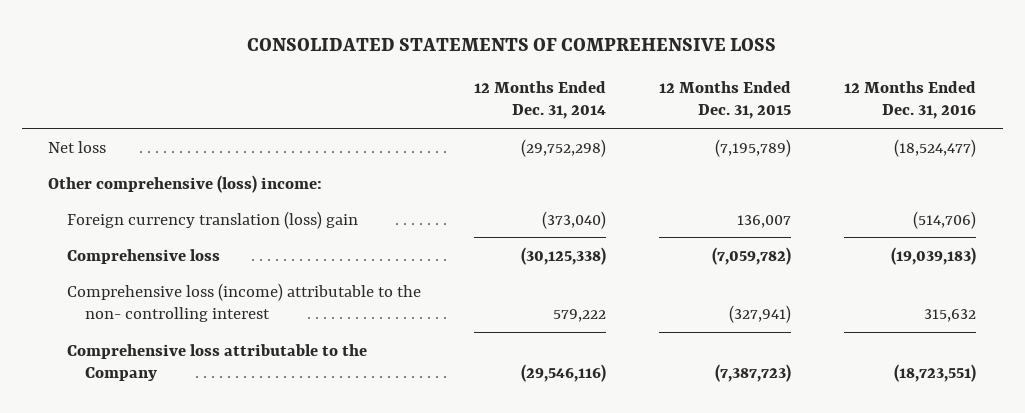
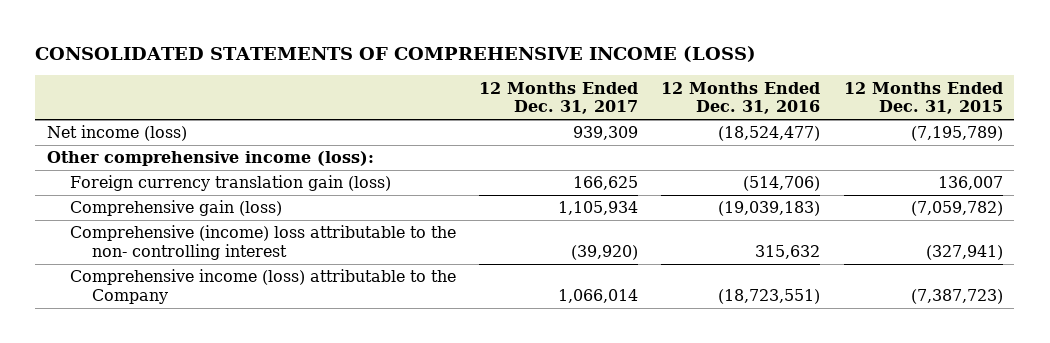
[247,37,777,51] CONSOLIDATED STATEMENTS OF COMPREHENSIVE LOSS -> [35,45,757,62] CONSOLIDATED STATEMENTS OF COMPREHENSIVE INCOME (LOSS)
[473,80,606,120] 12 Months Ended Dec. 31, 2014 -> none
none -> [478,81,638,115] 12 Months Ended Dec. 31, 2017
[48,140,107,153] Net loss -> [46,125,187,142] Net income (loss)
[48,174,323,193] Other comprehensive (loss) income: -> [46,151,374,167] Other comprehensive income (loss):
[66,210,358,229] Foreign currency translation (loss) gain -> [69,175,391,192] Foreign currency translation gain (loss)
[66,248,220,264] Comprehensive loss -> [69,200,282,217] Comprehensive gain (loss)
[66,282,421,322] Comprehensive loss (income) attributable to the non- controlling interest -> [69,225,456,261] Comprehensive (income) loss attributable to the non- controlling interest
[66,343,367,381] Comprehensive loss attributable to the Company -> [69,269,456,305] Comprehensive income (loss) attributable to the Company

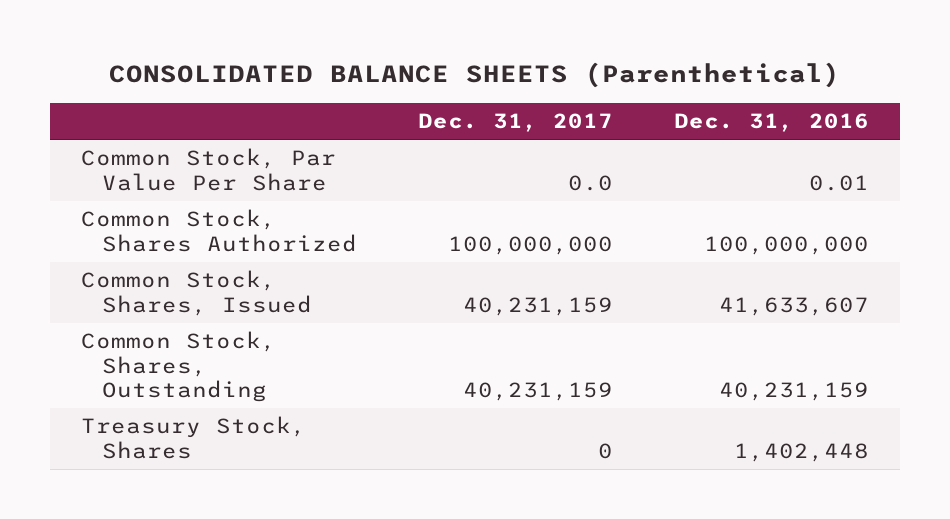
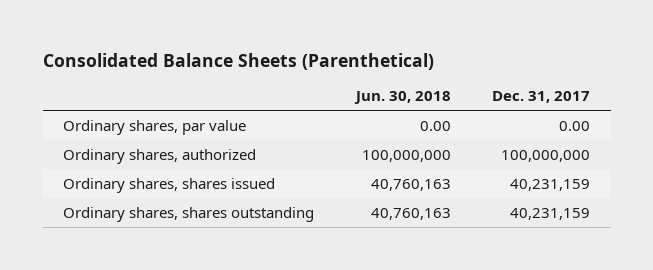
[109,62,841,89] CONSOLIDATED BALANCE SHEETS (Parenthetical) -> [42,52,434,70] Consolidated Balance Sheets (Parenthetical)
[674,113,870,133] Dec. 31, 2016 -> none
none -> [353,91,451,105] Jun. 30, 2018
[81,416,307,459] Treasury Stock, Shares -> none
[81,148,337,191] Common Stock, Par Value Per Share -> [63,119,247,135] Ordinary shares, par value
[567,174,613,191] 0.0 -> [558,120,590,131] 0.00
[81,209,357,252] Common Stock, Shares Authorized -> [63,148,257,164] Ordinary shares, authorized
[81,270,312,316] Common Stock, Shares, Issued -> [63,177,276,193] Ordinary shares, shares issued
[81,331,277,402] Common Stock, Shares, Outstanding -> [63,206,315,222] Ordinary shares, shares outstanding

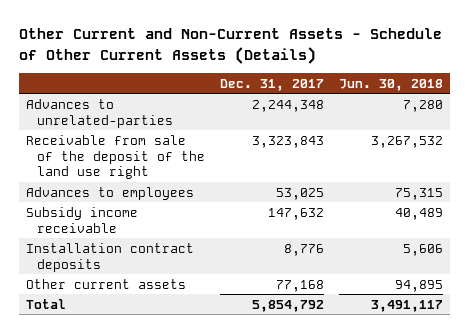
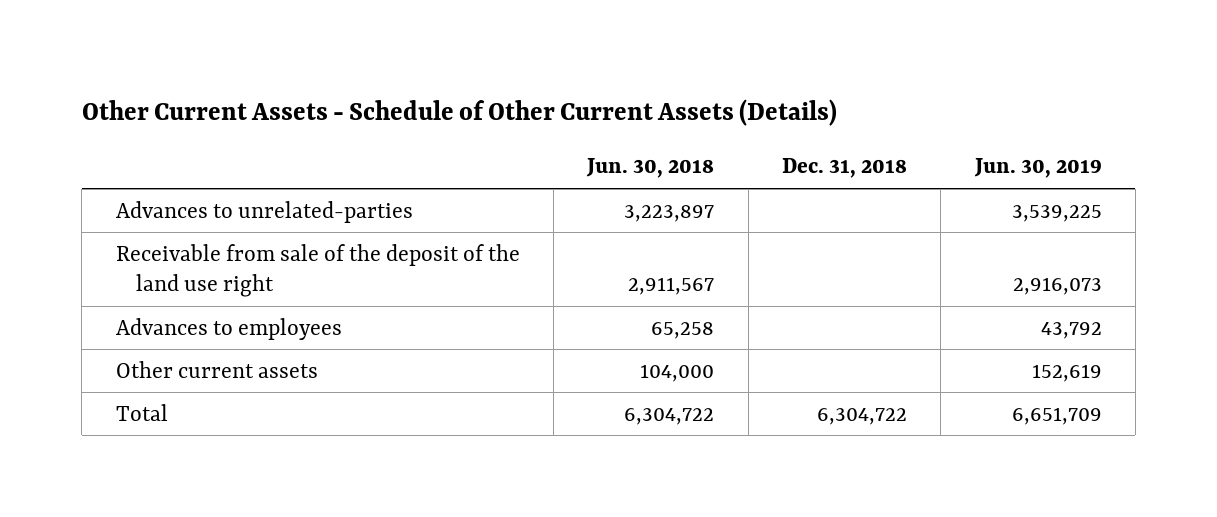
[18,28,442,64] Other Current and Non-Current Assets - Schedule of Other Current Assets (Details) -> [81,98,837,126] Other Current Assets - Schedule of Other Current Assets (Details)
[220,78,325,91] Dec. 31, 2017 -> none
none -> [781,158,907,179] Dec. 31, 2018
none -> [973,158,1102,179] Jun. 30, 2019
[26,206,139,233] Subsidy income receivable -> none
[26,242,195,272] Installation contract deposits -> none
[402,99,443,112] 7,280 -> [624,204,715,222] 3,223,897
[370,135,443,148] 3,267,532 -> [628,276,715,295] 2,911,567
[394,187,443,200] 75,315 -> [651,321,715,339] 65,258
[394,279,443,292] 94,895 -> [640,363,715,382] 104,000
[370,299,443,312] 3,491,117 -> [624,407,715,425] 6,304,722

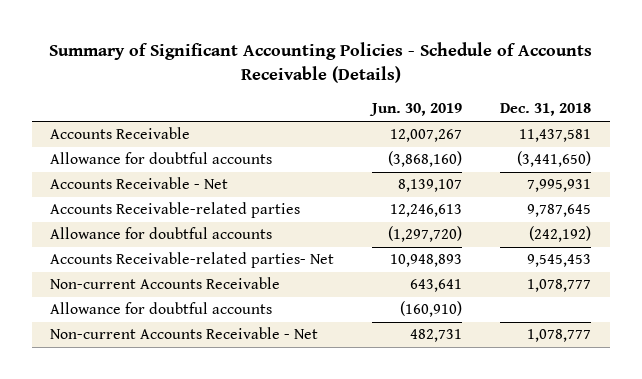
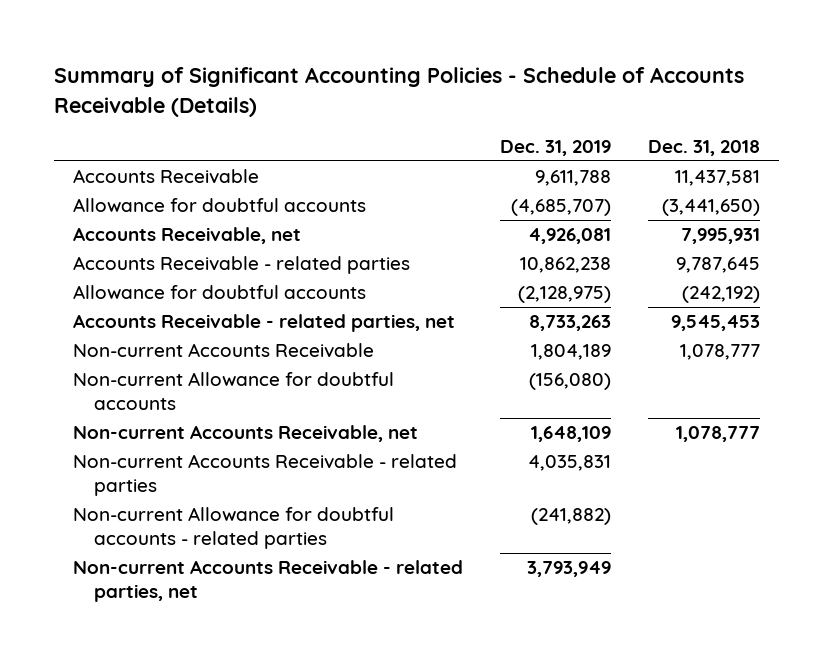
[369,103,463,117] Jun. 30, 2019 -> none
none -> [499,139,611,156] Dec. 31, 2019
[50,177,229,190] Accounts Receivable - Net -> [72,227,301,245] Accounts Receivable, net
[50,202,301,219] Accounts Receivable-related parties -> [72,256,410,275] Accounts Receivable - related parties
[50,252,335,269] Accounts Receivable-related parties- Net -> [72,314,455,333] Accounts Receivable - related parties, net
[50,302,273,315] Allowance for doubtful accounts -> [72,372,394,411] Non-current Allowance for doubtful accounts
[50,327,319,340] Non-current Accounts Receivable - Net -> [72,425,418,443] Non-current Accounts Receivable, net
none -> [72,454,457,497] Non-current Accounts Receivable - related parties
none -> [72,507,394,550] Non-current Allowance for doubtful accounts - related parties
none -> [72,560,463,603] Non-current Accounts Receivable - related parties, net

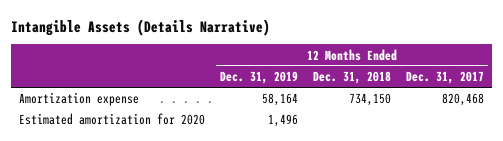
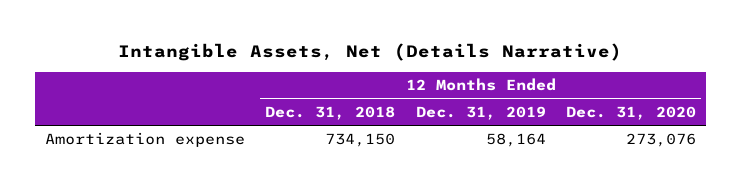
[11,18,271,36] Intangible Assets (Details Narrative) -> [118,43,623,62] Intangible Assets, Net (Details Narrative)
[406,70,485,84] Dec. 31, 2017 -> none
none -> [565,106,696,121] Dec. 31, 2020
[18,113,205,126] Estimated amortization for 2020 -> none

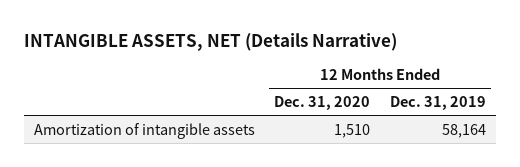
[118,43,623,62] Intangible Assets, Net (Details Narrative) -> [23,32,397,51] INTANGIBLE ASSETS, NET (Details Narrative)
[265,106,396,121] Dec. 31, 2018 -> none
[45,132,246,148] Amortization expense -> [33,122,255,139] Amortization of intangible assets
[625,133,696,148] 273,076 -> [334,123,371,138] 1,510

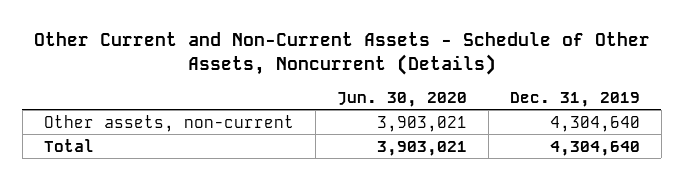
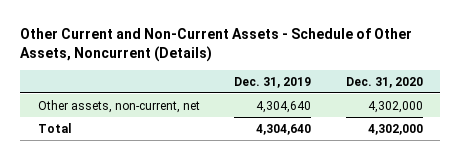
[336,91,467,107] Jun. 30, 2020 -> none
none -> [345,76,423,88] Dec. 31, 2020
[43,114,294,132] Other assets, non-current -> [37,99,200,113] Other assets, non-current, net

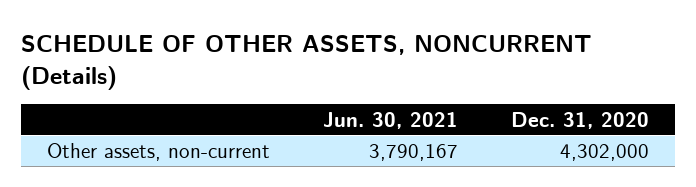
[20,28,413,62] Other Current and Non-Current Assets - Schedule of Other Assets, Noncurrent (Details) -> [20,35,592,91] SCHEDULE OF OTHER ASSETS, NONCURRENT (Details)
[234,76,312,88] Dec. 31, 2019 -> none
none -> [322,111,458,129] Jun. 30, 2021
[37,99,200,113] Other assets, non-current, net -> none
[37,122,71,133] Total -> [47,143,271,162] Other assets, non-current

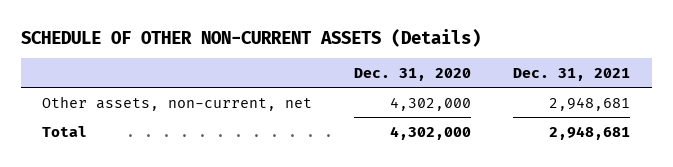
[20,35,592,91] SCHEDULE OF OTHER ASSETS, NONCURRENT (Details) -> [21,28,482,47] SCHEDULE OF OTHER NON-CURRENT ASSETS (Details)
[322,111,458,129] Jun. 30, 2021 -> none
none -> [513,68,631,82] Dec. 31, 2021
none -> [42,95,313,111] Other assets, non-current, net
[47,143,271,162] Other assets, non-current -> [42,125,88,137] Total

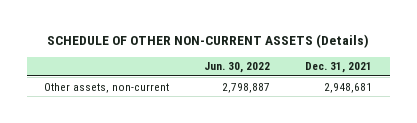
[354,68,472,82] Dec. 31, 2020 -> none
none -> [204,62,271,74] Jun. 30, 2022
[42,95,313,111] Other assets, non-current, net -> none
[42,125,88,137] Total -> [44,82,170,93] Other assets, non-current

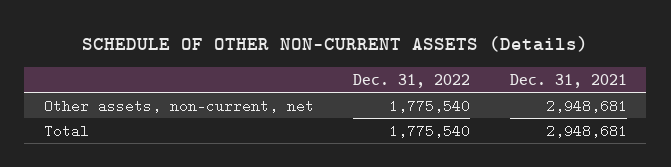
[204,62,271,74] Jun. 30, 2022 -> none
none -> [353,73,471,88] Dec. 31, 2022
none -> [43,98,314,113] Other assets, non-current, net
[44,82,170,93] Other assets, non-current -> [43,123,89,138] Total

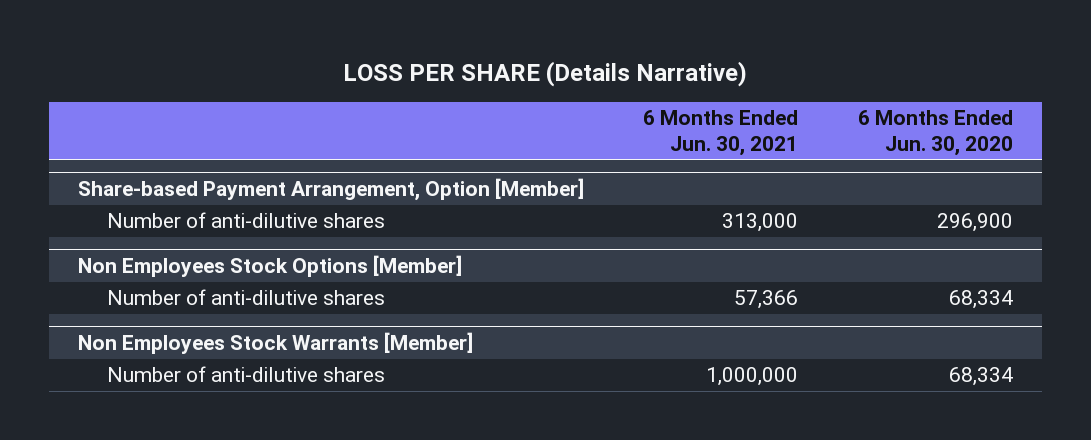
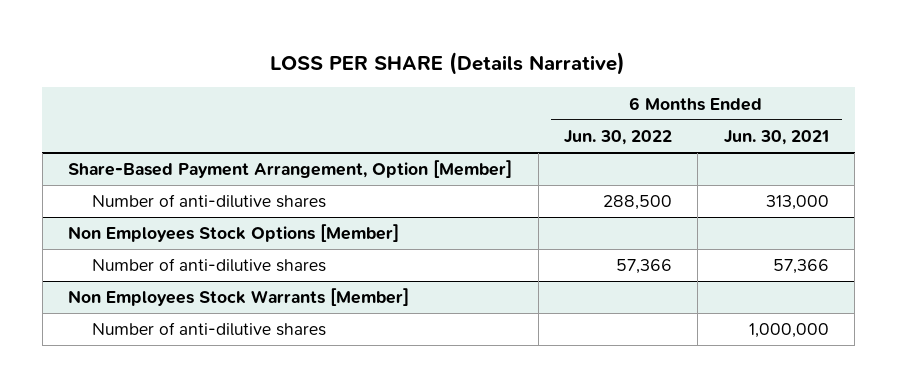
[857,110,1013,156] 6 Months Ended Jun. 30, 2020 -> none
none -> [563,130,672,146] Jun. 30, 2022
[78,178,585,202] Share-based Payment Arrangement, Option [Member] -> [68,160,513,179] Share-Based Payment Arrangement, Option [Member]

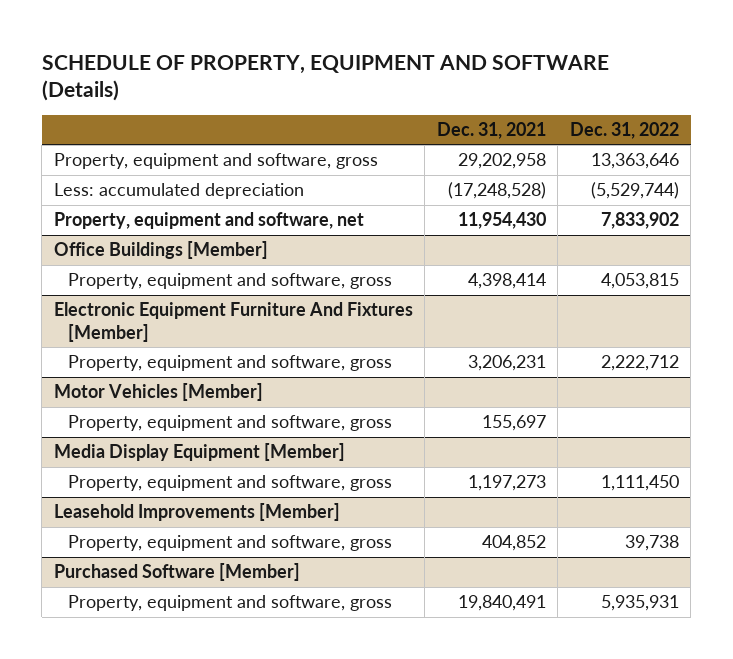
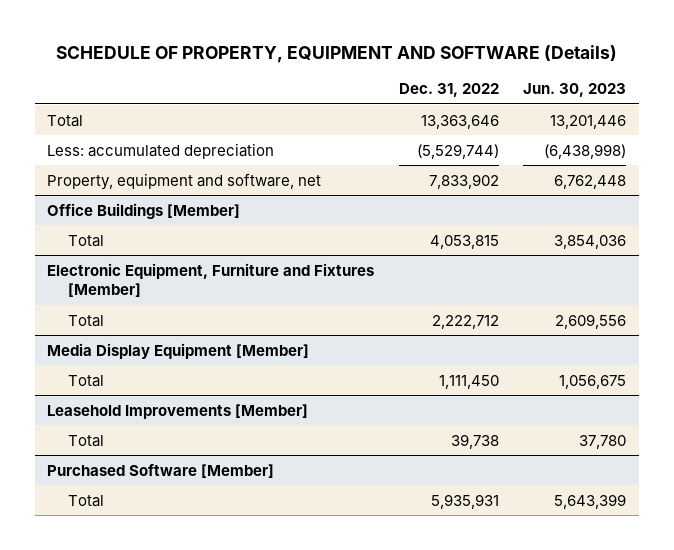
[436,121,546,139] Dec. 31, 2021 -> none
none -> [523,83,627,98] Jun. 30, 2023
[53,153,378,170] Property, equipment and software, gross -> [47,114,84,127] Total
[53,383,263,402] Motor Vehicles [Member] -> none
[68,415,393,432] Property, equipment and software, gross -> none
[68,273,393,290] Property, equipment and software, gross -> [68,234,105,247] Total
[53,302,413,342] Electronic Equipment Furniture And Fixtures [Member] -> [47,262,375,298] Electronic Equipment, Furniture and Fixtures [Member]
[68,355,393,372] Property, equipment and software, gross -> [68,314,105,327] Total
[68,475,393,492] Property, equipment and software, gross -> [68,374,105,387] Total
[68,535,393,552] Property, equipment and software, gross -> [68,434,105,447] Total
[68,595,393,612] Property, equipment and software, gross -> [68,494,105,507] Total

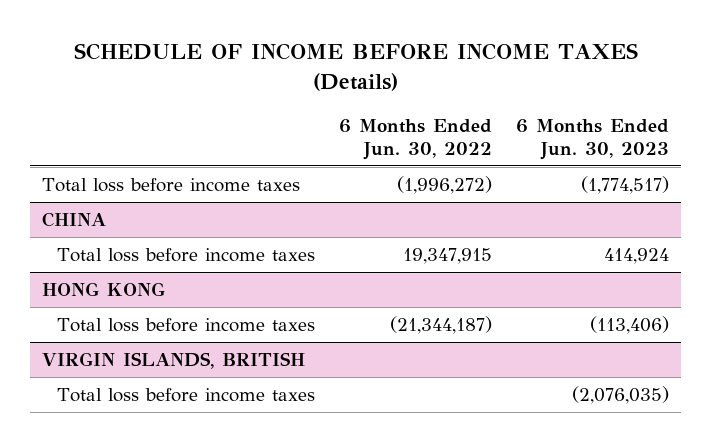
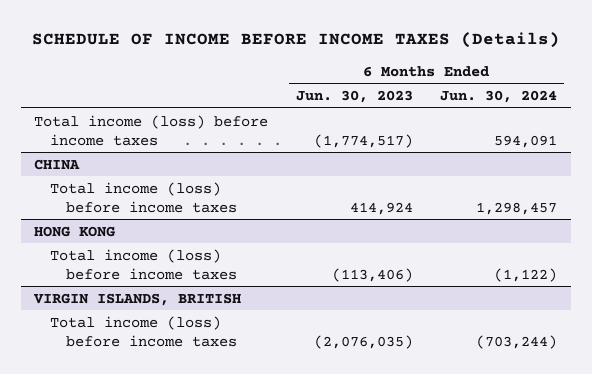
[339,118,493,160] 6 Months Ended Jun. 30, 2022 -> none
none -> [440,90,558,104] Jun. 30, 2024
[41,178,300,193] Total loss before income taxes -> [34,114,269,146] Total income (loss) before income taxes
[57,248,316,263] Total loss before income taxes -> [50,181,237,213] Total income (loss) before income taxes
[57,318,316,333] Total loss before income taxes -> [50,248,237,280] Total income (loss) before income taxes
[57,388,316,403] Total loss before income taxes -> [50,315,237,347] Total income (loss) before income taxes

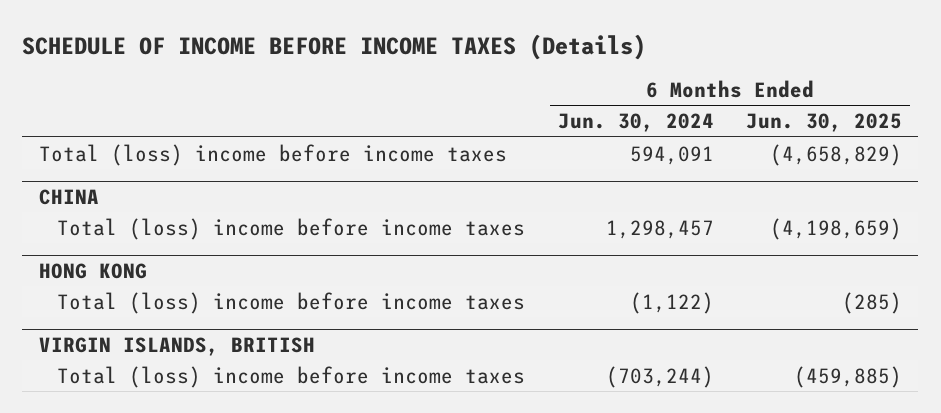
[295,90,413,104] Jun. 30, 2023 -> none
none -> [746,113,903,133] Jun. 30, 2025
[34,114,269,146] Total income (loss) before income taxes -> [38,143,507,166] Total (loss) income before income taxes
[50,181,237,213] Total income (loss) before income taxes -> [57,217,526,240] Total (loss) income before income taxes
[50,248,237,280] Total income (loss) before income taxes -> [57,291,526,314] Total (loss) income before income taxes
[50,315,237,347] Total income (loss) before income taxes -> [57,365,526,388] Total (loss) income before income taxes

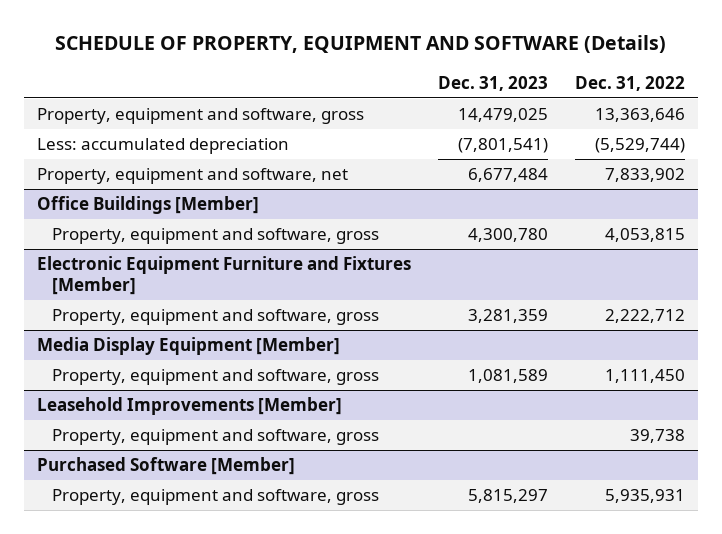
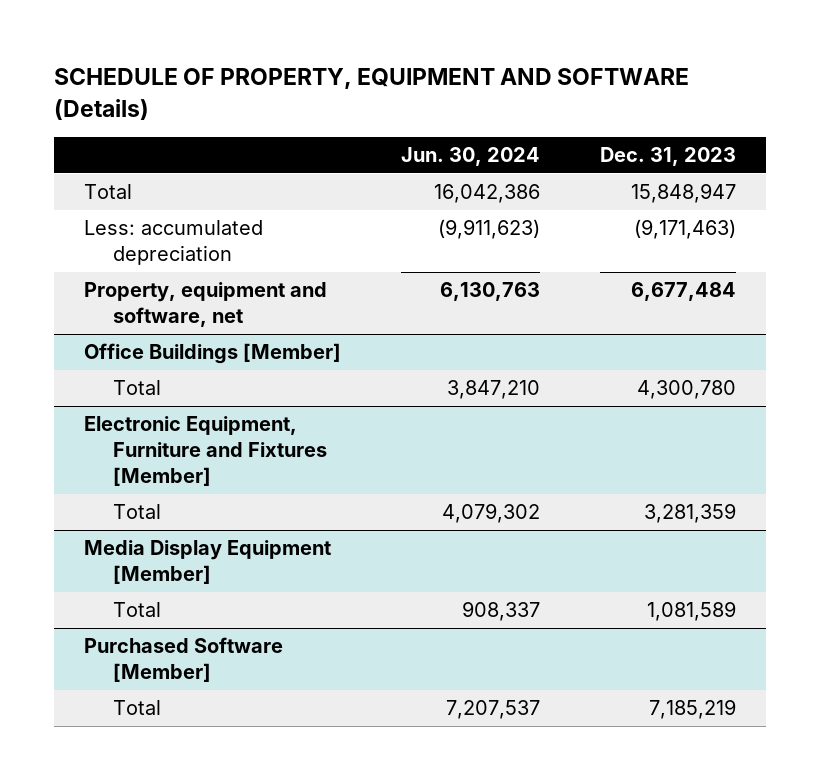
[574,75,685,91] Dec. 31, 2022 -> none
none -> [401,147,541,167] Jun. 30, 2024
[37,108,365,125] Property, equipment and software, gross -> none
none -> [83,184,132,200] Total
[457,138,548,154] (7,801,541) -> [634,219,737,240] (9,171,463)
[52,228,380,245] Property, equipment and software, gross -> [113,380,162,396] Total
[37,256,412,296] Electronic Equipment Furniture and Fixtures [Member] -> [83,416,328,486] Electronic Equipment, Furniture and Fixtures [Member]
[52,309,380,326] Property, equipment and software, gross -> [113,504,162,520] Total
[37,397,343,416] Leasehold Improvements [Member] -> none
[52,429,380,446] Property, equipment and software, gross -> none
[52,369,380,386] Property, equipment and software, gross -> [113,602,162,618] Total
[52,489,380,506] Property, equipment and software, gross -> none
none -> [113,700,162,716] Total

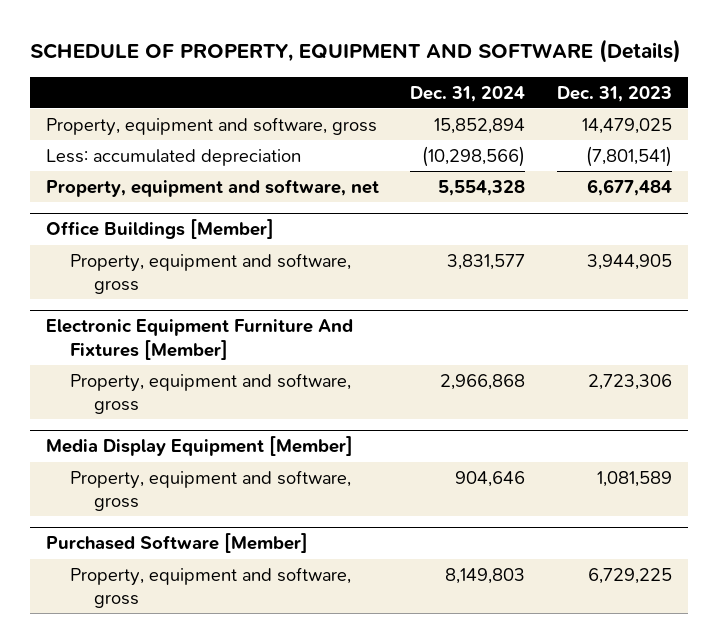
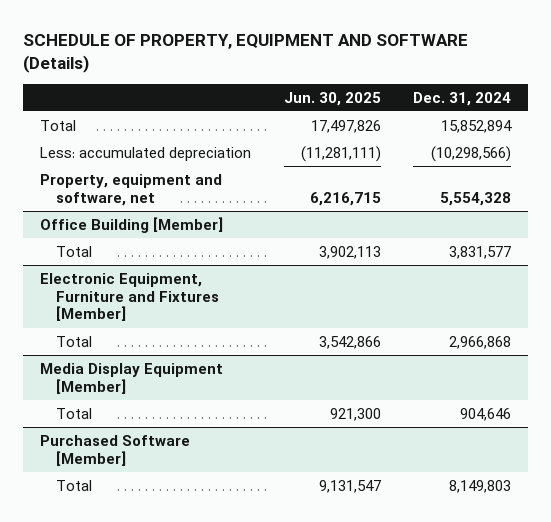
[557,85,673,102] Dec. 31, 2023 -> none
none -> [283,91,381,106] Jun. 30, 2025
[45,116,377,136] Property, equipment and software, gross -> [39,119,76,131] Total
[45,219,274,240] Office Buildings [Member] -> [39,216,223,233] Office Building [Member]
[69,252,351,295] Property, equipment and software, gross -> [56,245,93,257] Total
[45,319,353,360] Electronic Equipment Furniture And Fixtures [Member] -> [39,272,220,322] Electronic Equipment, Furniture and Fixtures [Member]
[69,372,351,415] Property, equipment and software, gross -> [56,335,93,347] Total
[69,469,351,512] Property, equipment and software, gross -> [56,407,93,419] Total
[69,566,351,609] Property, equipment and software, gross -> [56,479,93,491] Total

